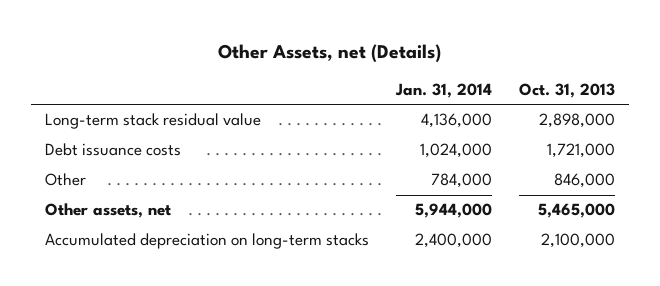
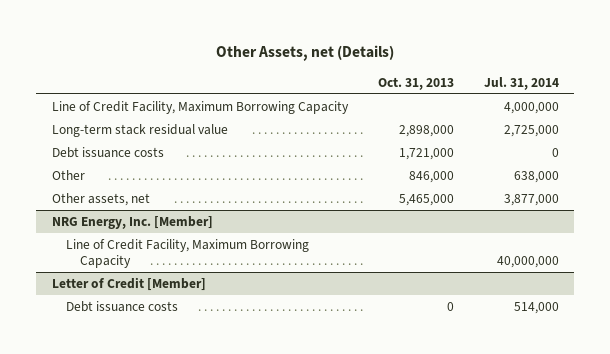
[394,82,492,98] Jan. 31, 2014 -> none
none -> [483,76,559,90] Jul. 31, 2014
none -> [51,100,349,114] Line of Credit Facility, Maximum Borrowing Capacity
[44,233,369,250] Accumulated depreciation on long-term stacks -> none
none -> [51,215,213,229] NRG Energy, Inc. [Member]
none -> [65,238,309,268] Line of Credit Facility, Maximum Borrowing Capacity
none -> [51,276,206,291] Letter of Credit [Member]
none -> [65,300,178,312] Debt issuance costs

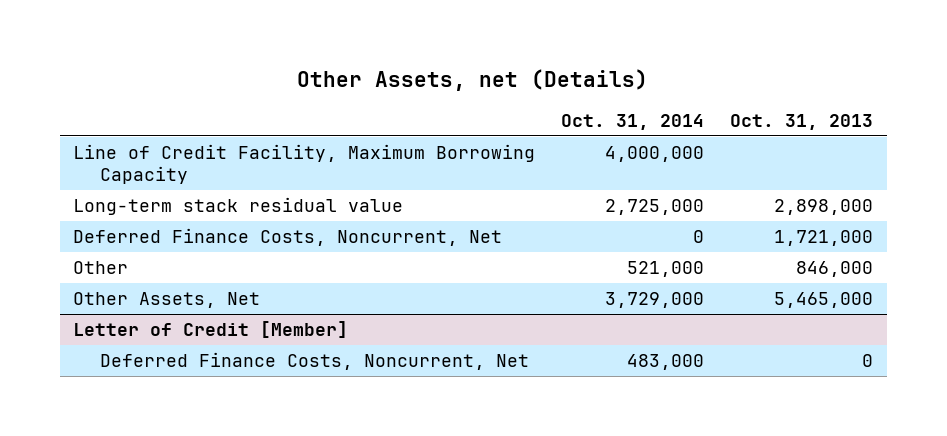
[483,76,559,90] Jul. 31, 2014 -> none
none -> [561,113,705,130] Oct. 31, 2014
[51,146,164,158] Debt issuance costs -> [73,227,503,246] Deferred Finance Costs, Noncurrent, Net
[51,215,213,229] NRG Energy, Inc. [Member] -> none
[65,238,309,268] Line of Credit Facility, Maximum Borrowing Capacity -> none
[51,192,150,206] Other assets, net -> [73,291,261,308] Other Assets, Net
[65,300,178,312] Debt issuance costs -> [100,351,530,370] Deferred Finance Costs, Noncurrent, Net

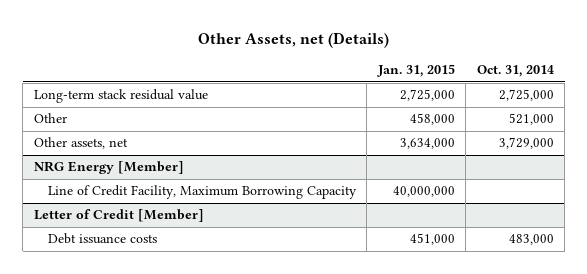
[730,113,874,130] Oct. 31, 2013 -> none
none -> [376,64,455,78] Jan. 31, 2015
[73,143,536,184] Line of Credit Facility, Maximum Borrowing Capacity -> none
[73,227,503,246] Deferred Finance Costs, Noncurrent, Net -> none
[73,291,261,308] Other Assets, Net -> [33,137,128,150] Other assets, net
none -> [33,161,184,175] NRG Energy [Member]
none -> [48,185,358,200] Line of Credit Facility, Maximum Borrowing Capacity
[100,351,530,370] Deferred Finance Costs, Noncurrent, Net -> [48,233,158,245] Debt issuance costs

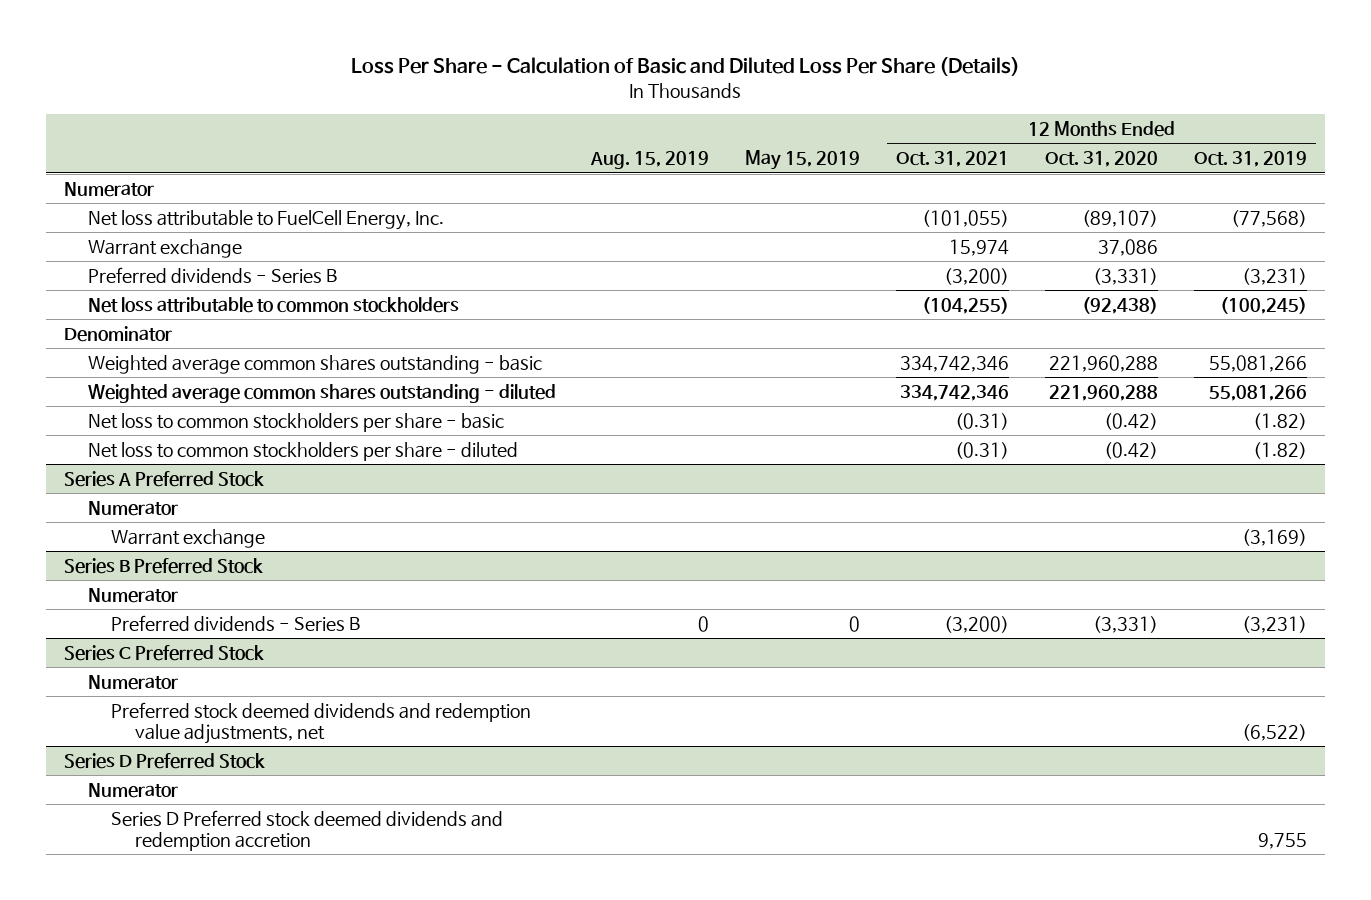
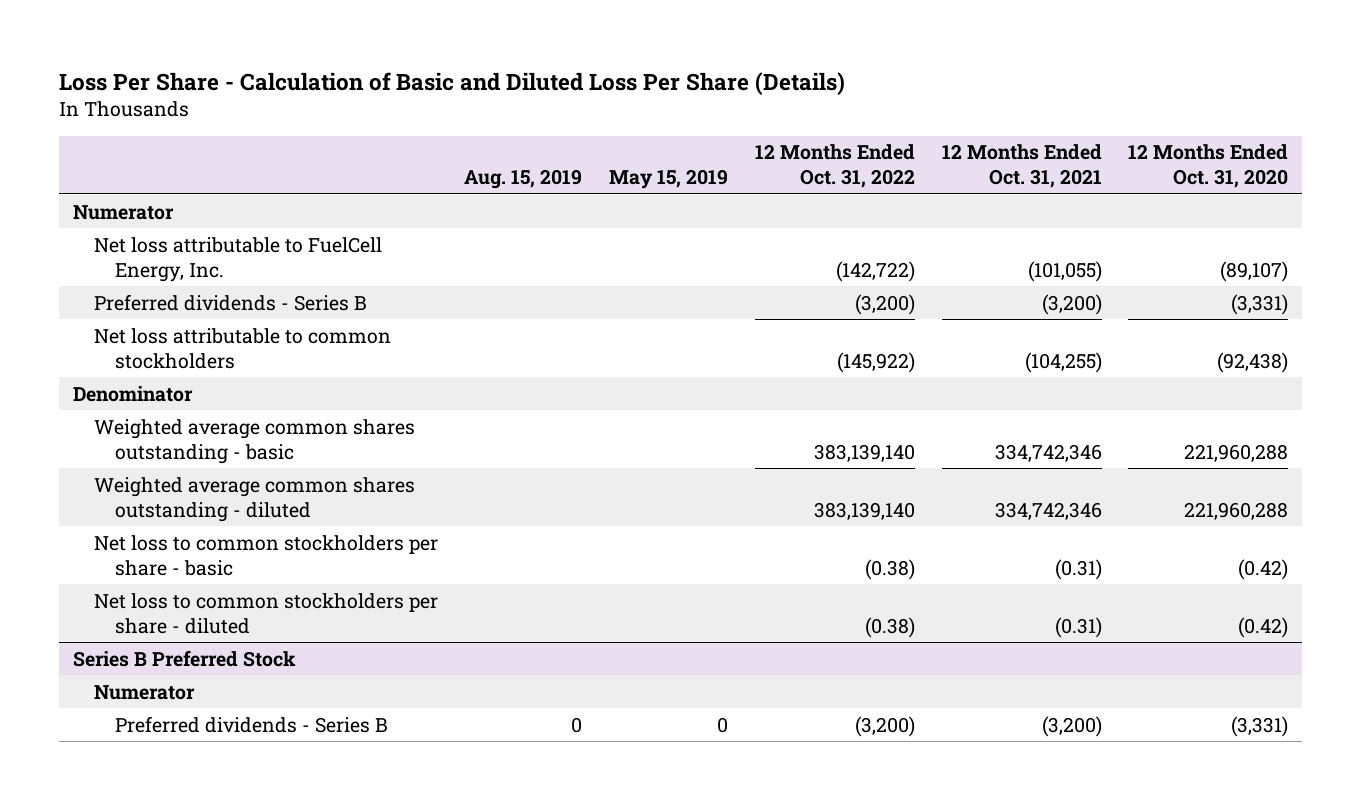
[1193,151,1307,168] Oct. 31, 2019 -> none
none -> [754,144,915,189] 12 Months Ended Oct. 31, 2022
[87,238,242,258] Warrant exchange -> none
[63,470,264,487] Series A Preferred Stock -> none
[87,500,178,516] Numerator -> none
[111,528,266,548] Warrant exchange -> none
[63,644,264,661] Series C Preferred Stock -> none
[87,674,178,690] Numerator -> none
[111,701,532,744] Preferred stock deemed dividends and redemption value adjustments, net -> none
[63,752,265,769] Series D Preferred Stock -> none
[87,782,178,798] Numerator -> none
[111,809,504,851] Series D Preferred stock deemed dividends and redemption accretion -> none

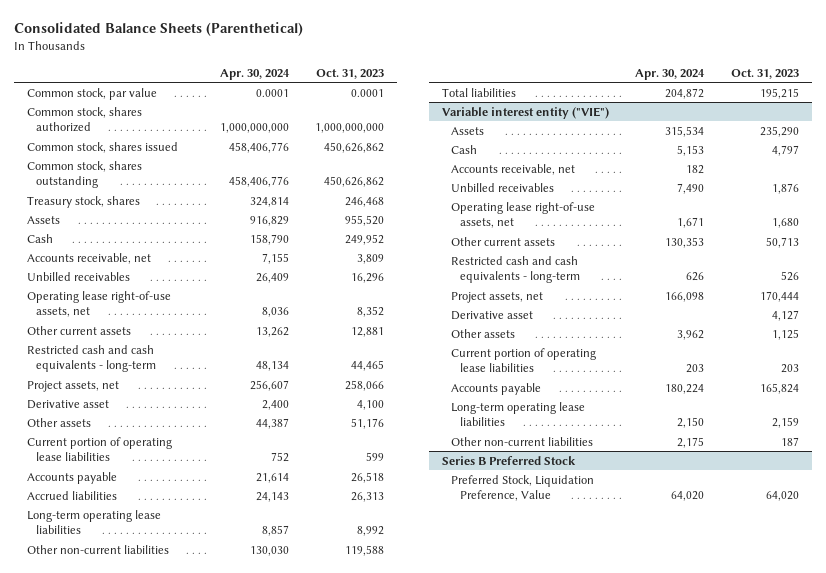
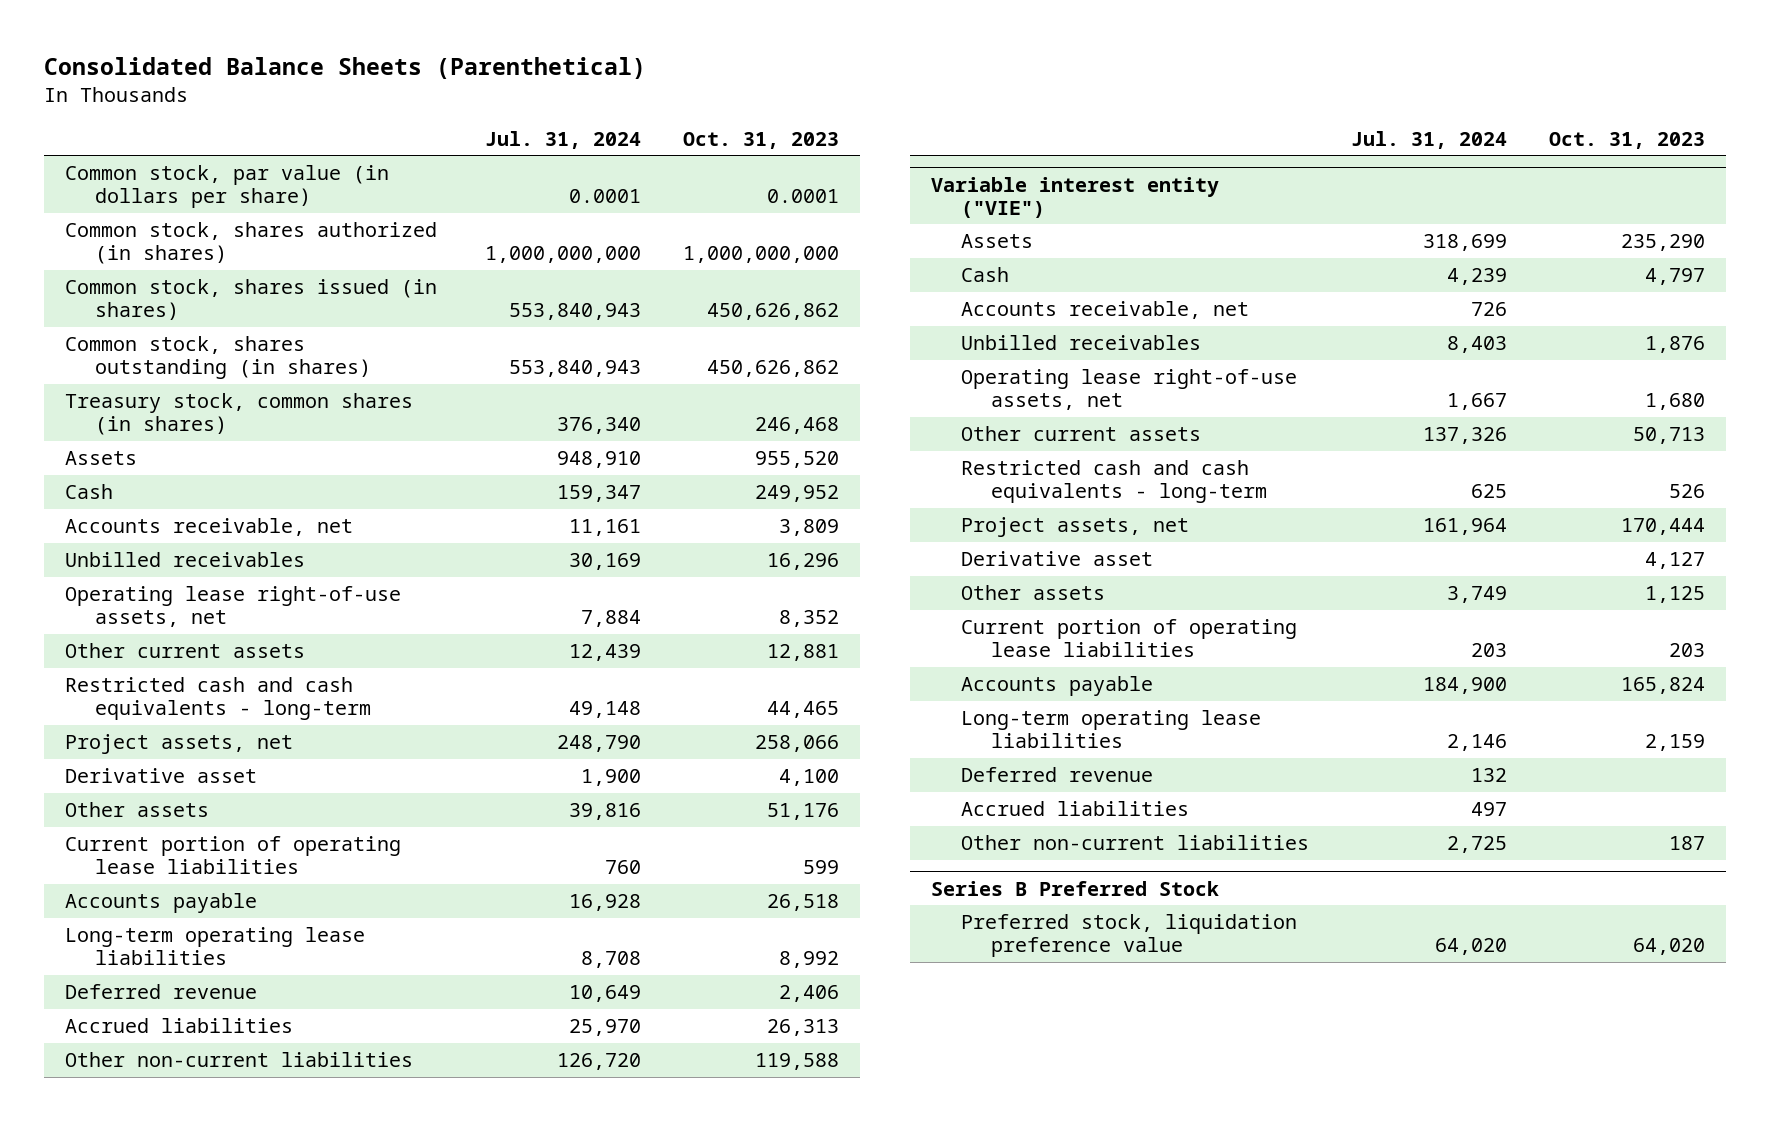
[220,68,291,80] Apr. 30, 2024 -> none
none -> [484,130,641,149] Jul. 31, 2024
[26,87,157,100] Common stock, par value -> [65,165,390,209] Common stock, par value (in dollars per share)
[26,106,142,133] Common stock, shares authorized -> [65,222,438,265] Common stock, shares authorized (in shares)
[26,141,178,153] Common stock, shares issued -> [65,279,438,321] Common stock, shares issued (in shares)
[26,160,142,189] Common stock, shares outstanding -> [65,336,371,380] Common stock, shares outstanding (in shares)
[26,195,140,208] Treasury stock, shares -> [65,393,414,436] Treasury stock, common shares (in shares)
none -> [65,984,258,1000] Deferred revenue
[26,490,117,500] Accrued liabilities -> [65,1018,294,1034] Accrued liabilities
[441,87,516,97] Total liabilities -> none
none -> [960,767,1153,783] Deferred revenue
none -> [960,801,1189,817] Accrued liabilities
[450,474,594,502] Preferred Stock, Liquidation Preference, Value -> [960,914,1297,958] Preferred stock, liquidation preference value

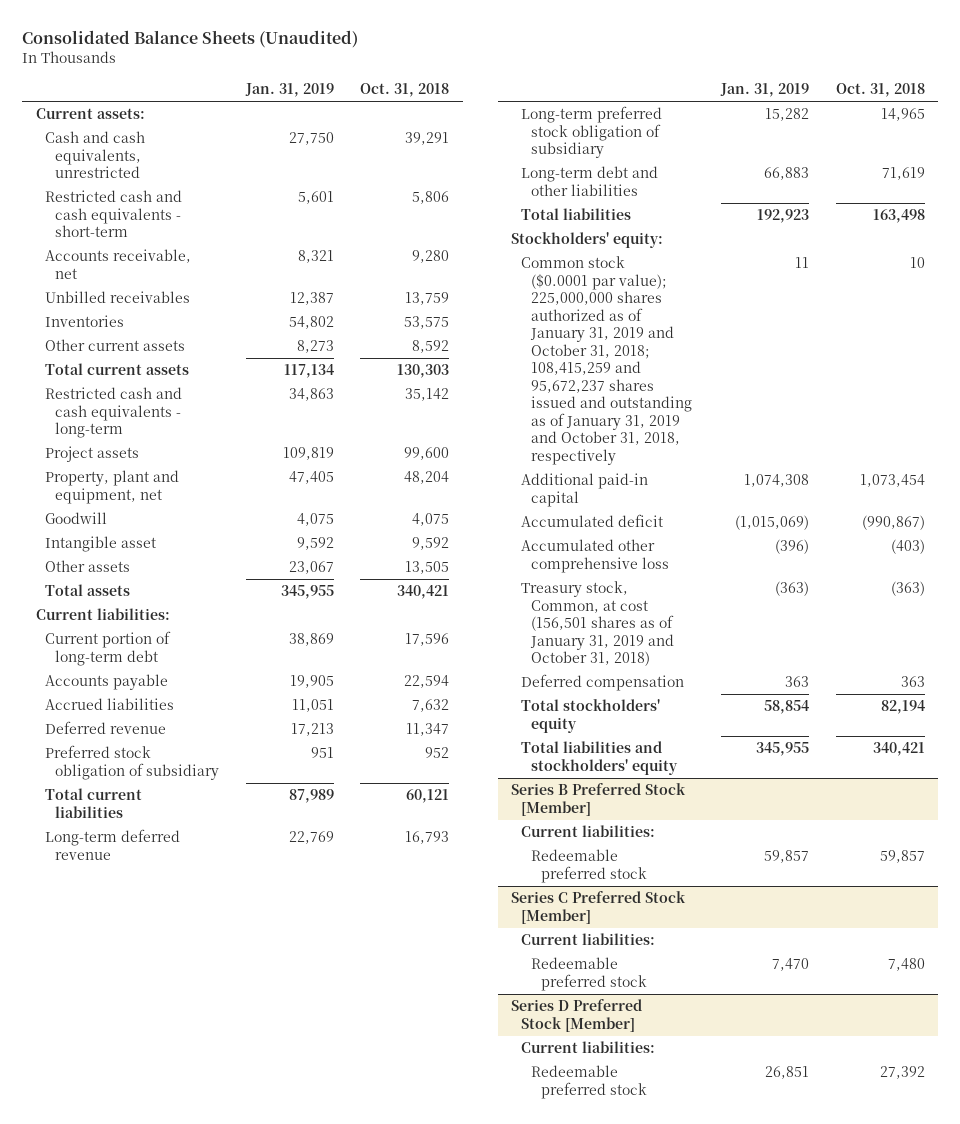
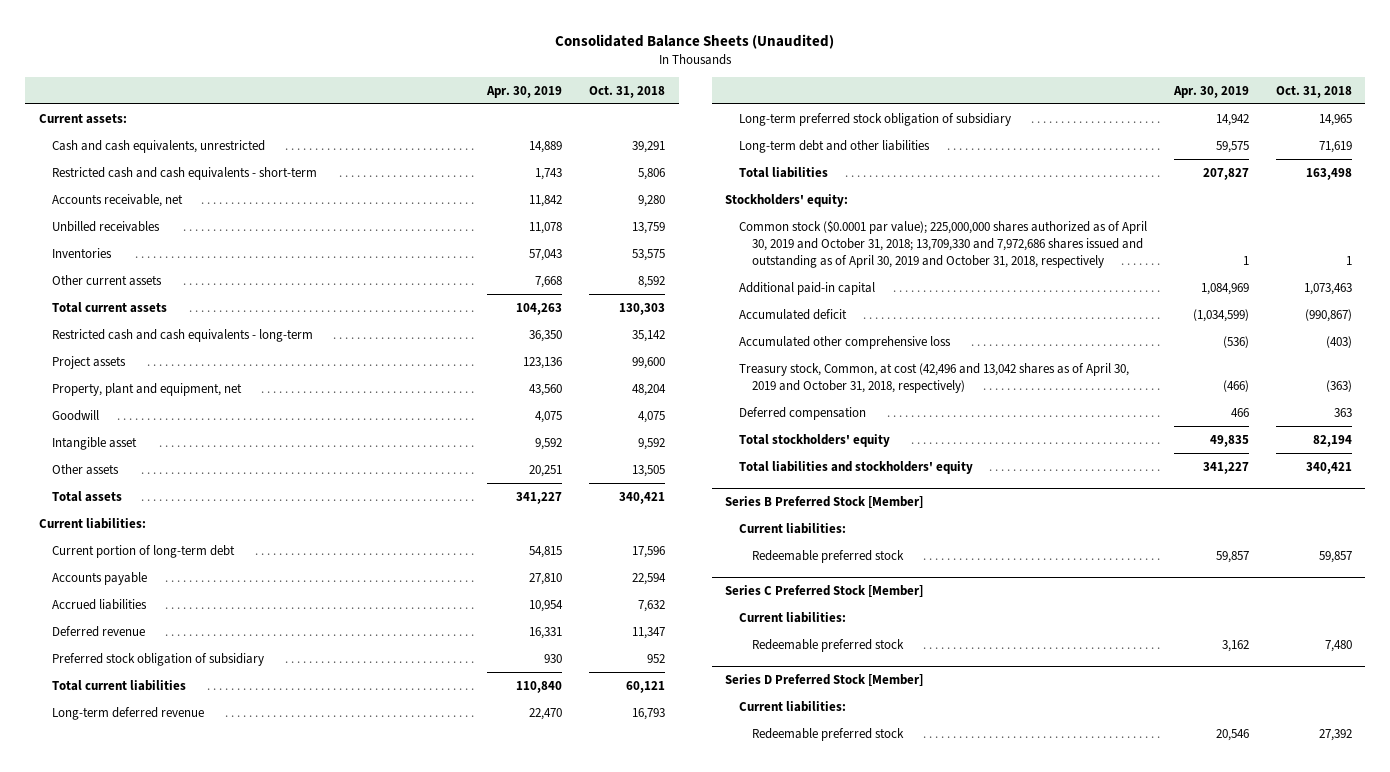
[244,83,334,98] Jan. 31, 2019 -> none
none -> [486,85,563,98] Apr. 30, 2019
[520,256,692,465] Common stock ($0.0001 par value); 225,000,000 shares authorized as of January 31, 2019 and October 31, 2018; 108,415,259 and 95,672,237 shares issued and outstanding as of January 31, 2019 and October 31, 2018, respectively -> [738,219,1147,268] Common stock ($0.0001 par value); 225,000,000 shares authorized as of April 30, 2019 and October 31, 2018; 13,709,330 and 7,972,686 shares issued and outstanding as of April 30, 2019 and October 31, 2018, respectively
[909,257,925,269] 10 -> [1345,255,1352,265] 1
[859,474,925,488] 1,073,454 -> [1303,282,1352,295] 1,073,463
[520,581,674,667] Treasury stock, Common, at cost (156,501 shares as of January 31, 2019 and October 31, 2018) -> [738,362,1129,393] Treasury stock, Common, at cost (42,496 and 13,042 shares as of April 30, 2019 and October 31, 2018, respectively)

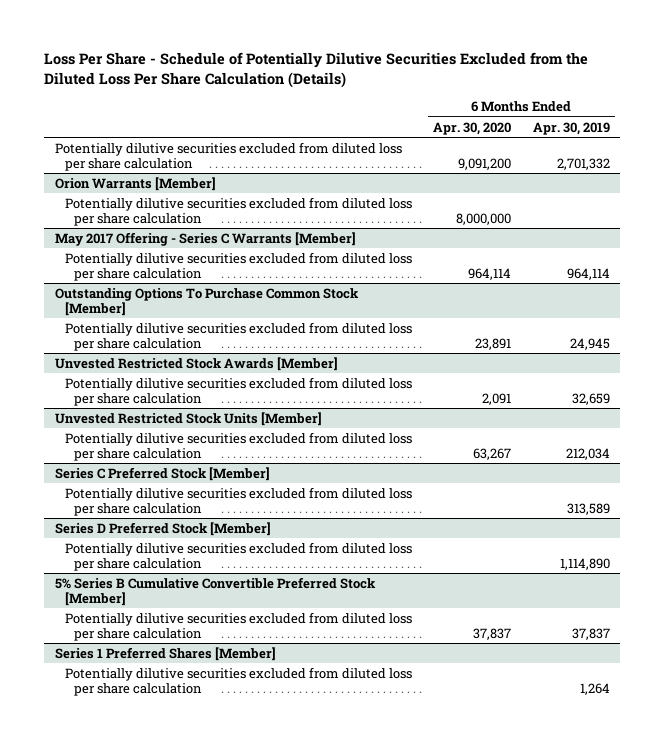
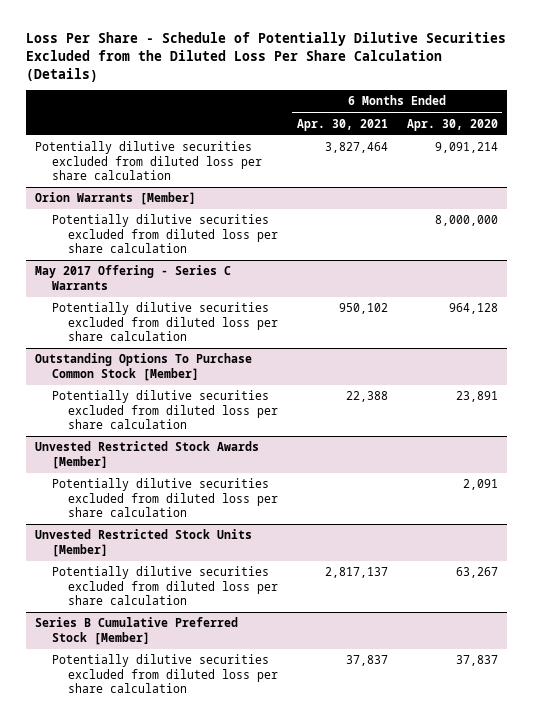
[532,121,610,135] Apr. 30, 2019 -> none
none -> [297,118,389,131] Apr. 30, 2021
[458,157,512,170] 9,091,200 -> [434,142,498,154] 9,091,214
[54,231,356,246] May 2017 Offering - Series C Warrants [Member] -> [35,265,232,290] May 2017 Offering - Series C Warrants
[468,267,512,280] 964,114 -> [448,303,498,315] 964,128
[54,466,270,481] Series C Preferred Stock [Member] -> none
[64,486,412,516] Potentially dilutive securities excluded from diluted loss per share calculation -> none
[54,521,271,536] Series D Preferred Stock [Member] -> none
[64,541,412,571] Potentially dilutive securities excluded from diluted loss per share calculation -> none
[54,576,376,606] 5% Series B Cumulative Convertible Preferred Stock [Member] -> [35,617,239,645] Series B Cumulative Preferred Stock [Member]
[54,646,276,661] Series 1 Preferred Shares [Member] -> none
[64,666,412,696] Potentially dilutive securities excluded from diluted loss per share calculation -> none

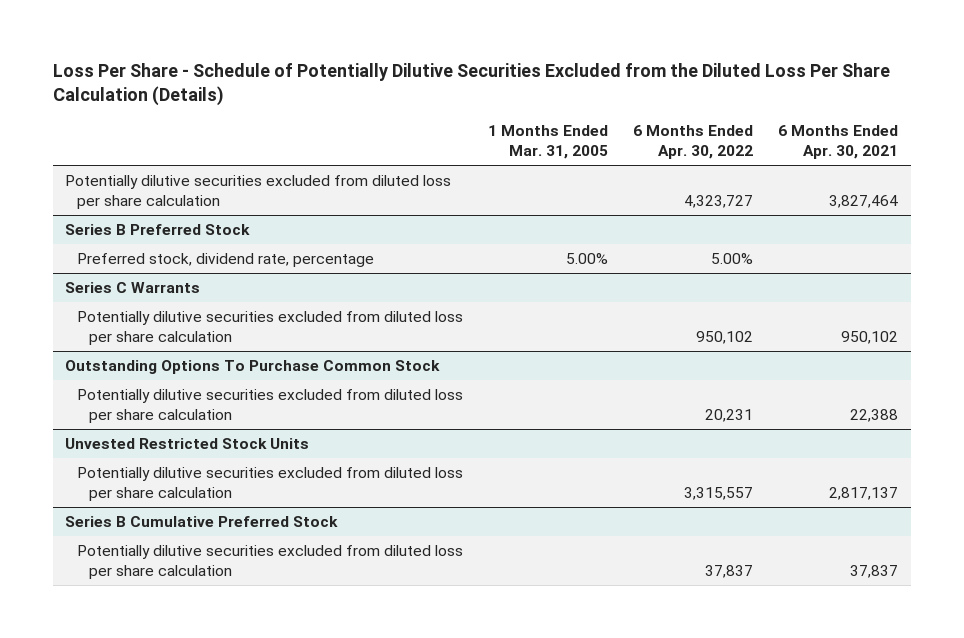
[406,118,498,131] Apr. 30, 2020 -> none
none -> [488,125,609,160] 1 Months Ended Mar. 31, 2005
none -> [633,125,754,160] 6 Months Ended Apr. 30, 2022
[35,192,197,206] Orion Warrants [Member] -> none
[51,214,279,253] Potentially dilutive securities excluded from diluted loss per share calculation -> none
none -> [65,223,251,235] Series B Preferred Stock
none -> [76,252,374,267] Preferred stock, dividend rate, percentage
[35,265,232,290] May 2017 Offering - Series C Warrants -> [65,281,201,293] Series C Warrants
[35,353,253,381] Outstanding Options To Purchase Common Stock [Member] -> [65,359,441,374] Outstanding Options To Purchase Common Stock
[35,441,260,469] Unvested Restricted Stock Awards [Member] -> none
[51,478,279,517] Potentially dilutive securities excluded from diluted loss per share calculation -> none
[35,529,253,557] Unvested Restricted Stock Units [Member] -> [65,437,310,449] Unvested Restricted Stock Units
[35,617,239,645] Series B Cumulative Preferred Stock [Member] -> [65,515,339,527] Series B Cumulative Preferred Stock

